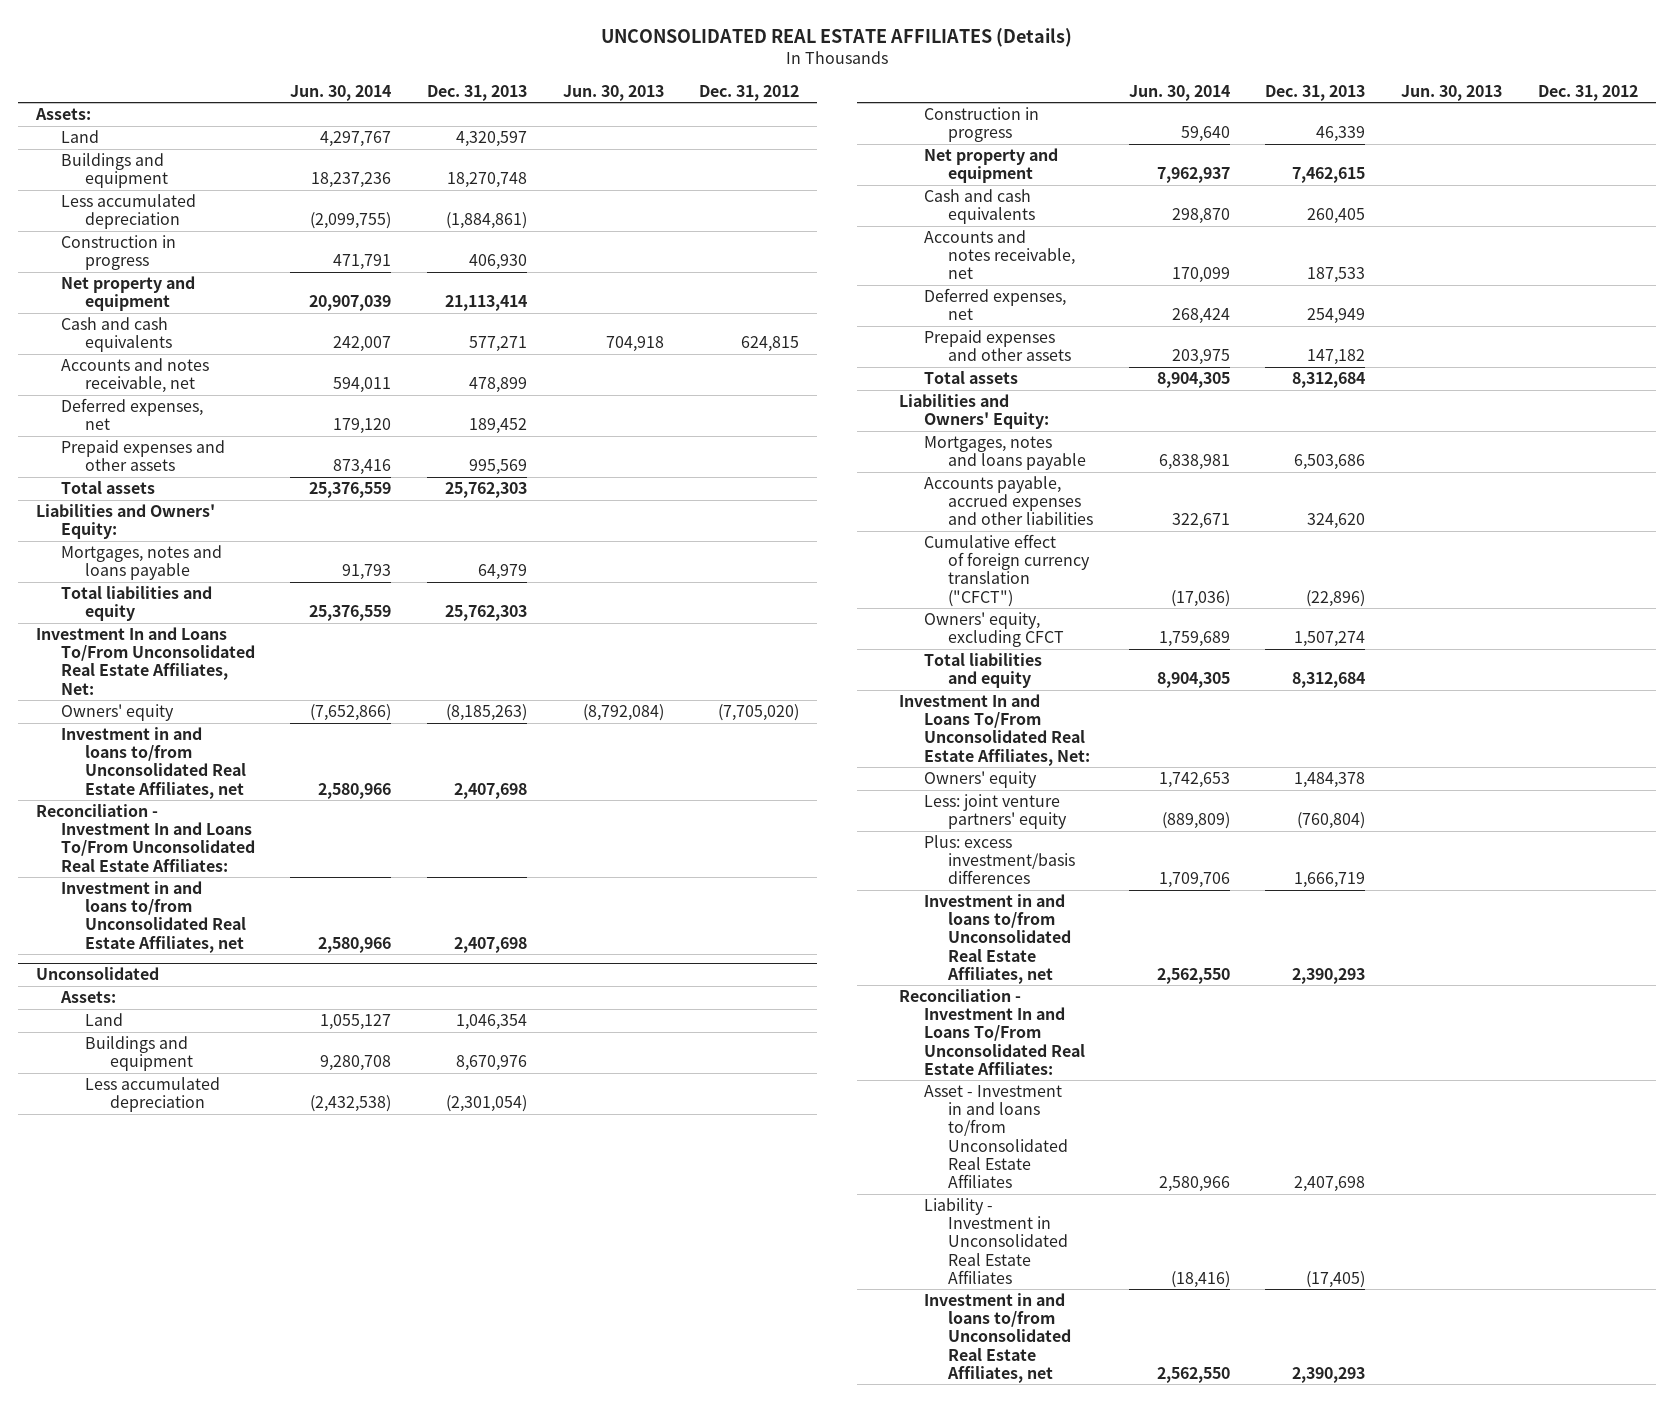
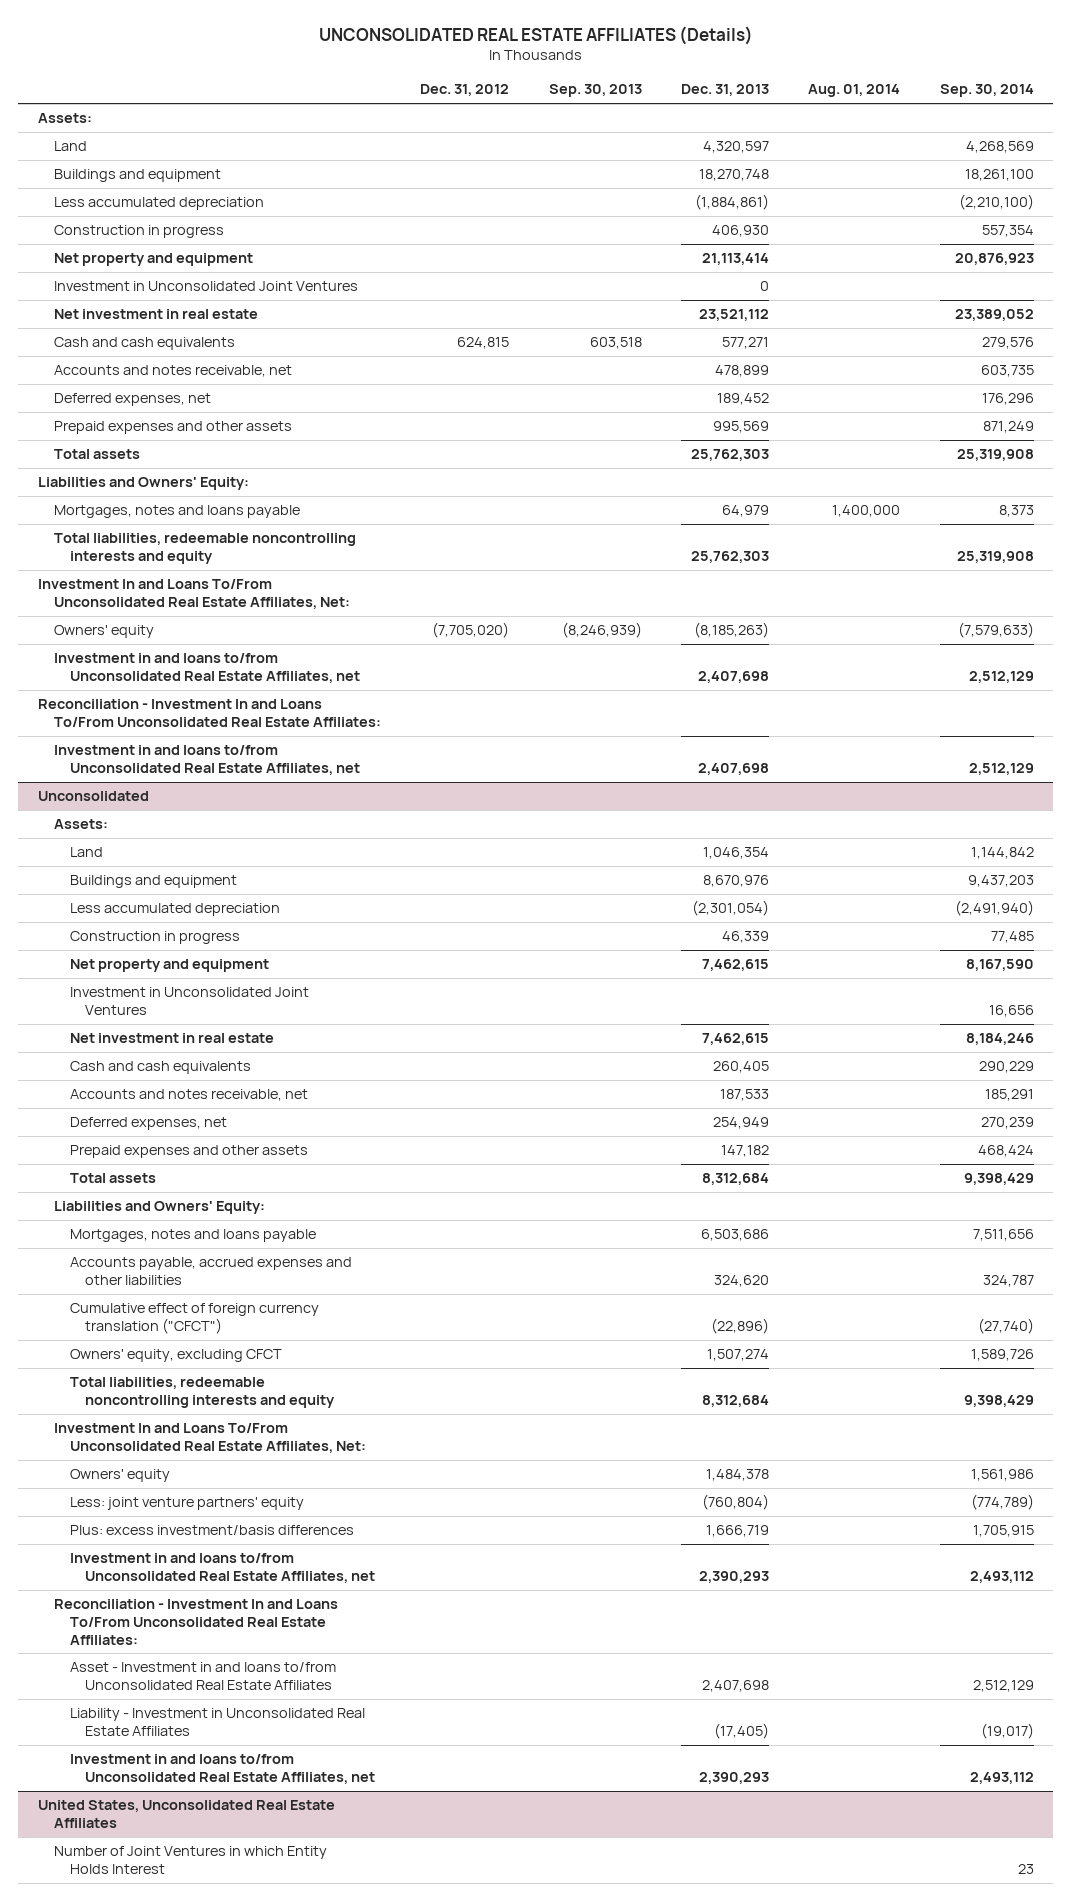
[290,84,392,101] Jun. 30, 2014 -> none
[562,84,664,101] Jun. 30, 2013 -> none
none -> [548,84,642,98] Sep. 30, 2013
none -> [808,84,901,98] Aug. 01, 2014
none -> [939,84,1034,98] Sep. 30, 2014
none -> [53,281,358,292] Investment in Unconsolidated Joint Ventures
none -> [53,309,258,320] Net investment in real estate
[60,586,212,622] Total liabilities and equity -> [53,533,356,564] Total liabilities, redeemable noncontrolling interests and equity
none -> [69,987,309,1015] Investment in Unconsolidated Joint Ventures
none -> [69,1033,274,1044] Net investment in real estate
[923,653,1042,689] Total liabilities and equity -> [69,1377,336,1408] Total liabilities, redeemable noncontrolling interests and equity
none -> [37,1800,335,1828] United States, Unconsolidated Real Estate Affiliates
none -> [53,1846,327,1874] Number of Joint Ventures in which Entity Holds Interest

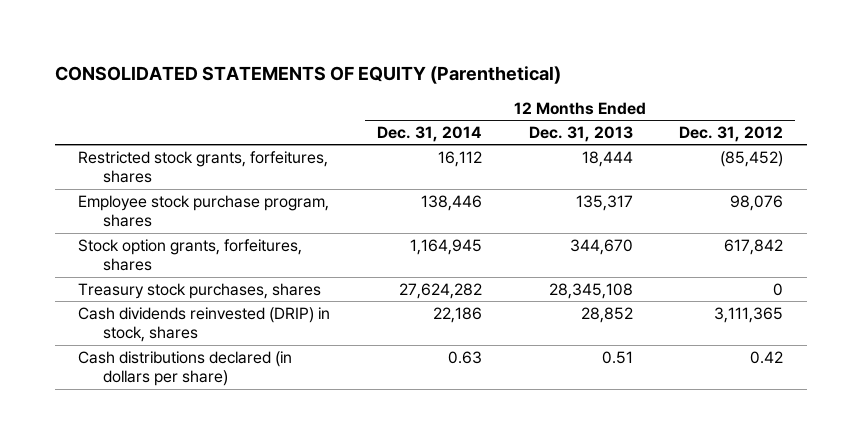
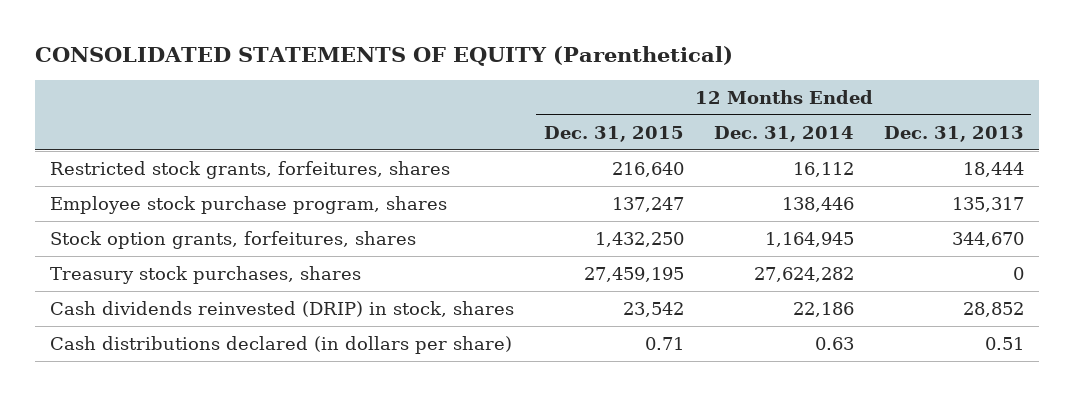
[679,125,784,142] Dec. 31, 2012 -> none
none -> [543,125,684,142] Dec. 31, 2015
[548,282,633,299] 28,345,108 -> [1012,266,1024,280] 0

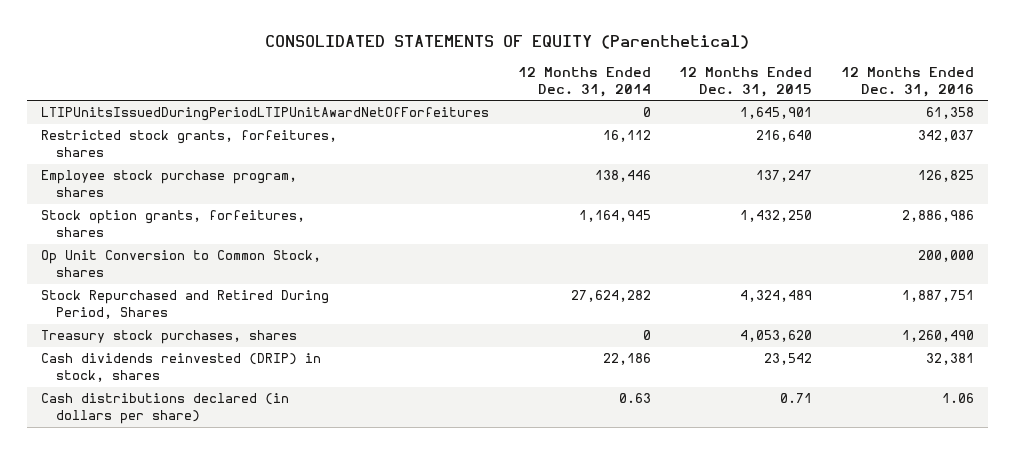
[883,125,1024,142] Dec. 31, 2013 -> none
none -> [840,66,974,97] 12 Months Ended Dec. 31, 2016
none -> [40,107,489,122] LTIPUnitsIssuedDuringPeriodLTIPUnitAwardNetOfForfeitures
none -> [40,250,321,278] Op Unit Conversion to Common Stock, shares
none -> [40,290,329,320] Stock Repurchased and Retired During Period, Shares
[583,266,684,282] 27,459,195 -> [740,330,813,343] 4,053,620
[753,266,854,282] 27,624,282 -> [642,330,651,341] 0

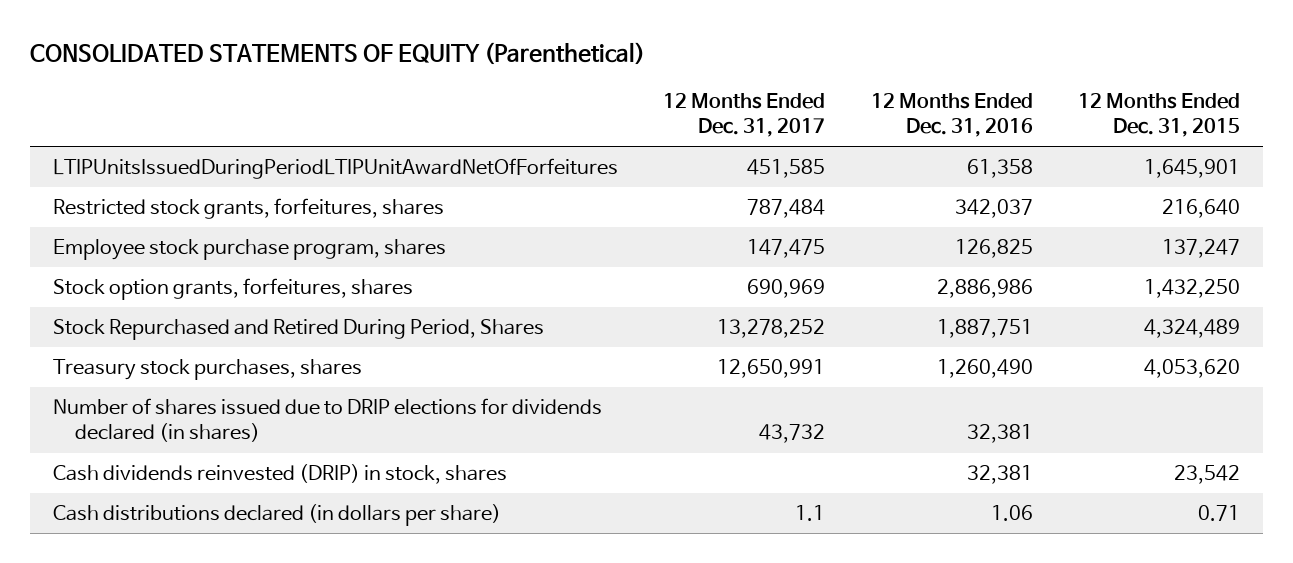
[517,66,651,97] 12 Months Ended Dec. 31, 2014 -> none
none -> [663,93,826,138] 12 Months Ended Dec. 31, 2017
[40,250,321,278] Op Unit Conversion to Common Stock, shares -> none
none -> [53,398,603,443] Number of shares issued due to DRIP elections for dividends declared (in shares)

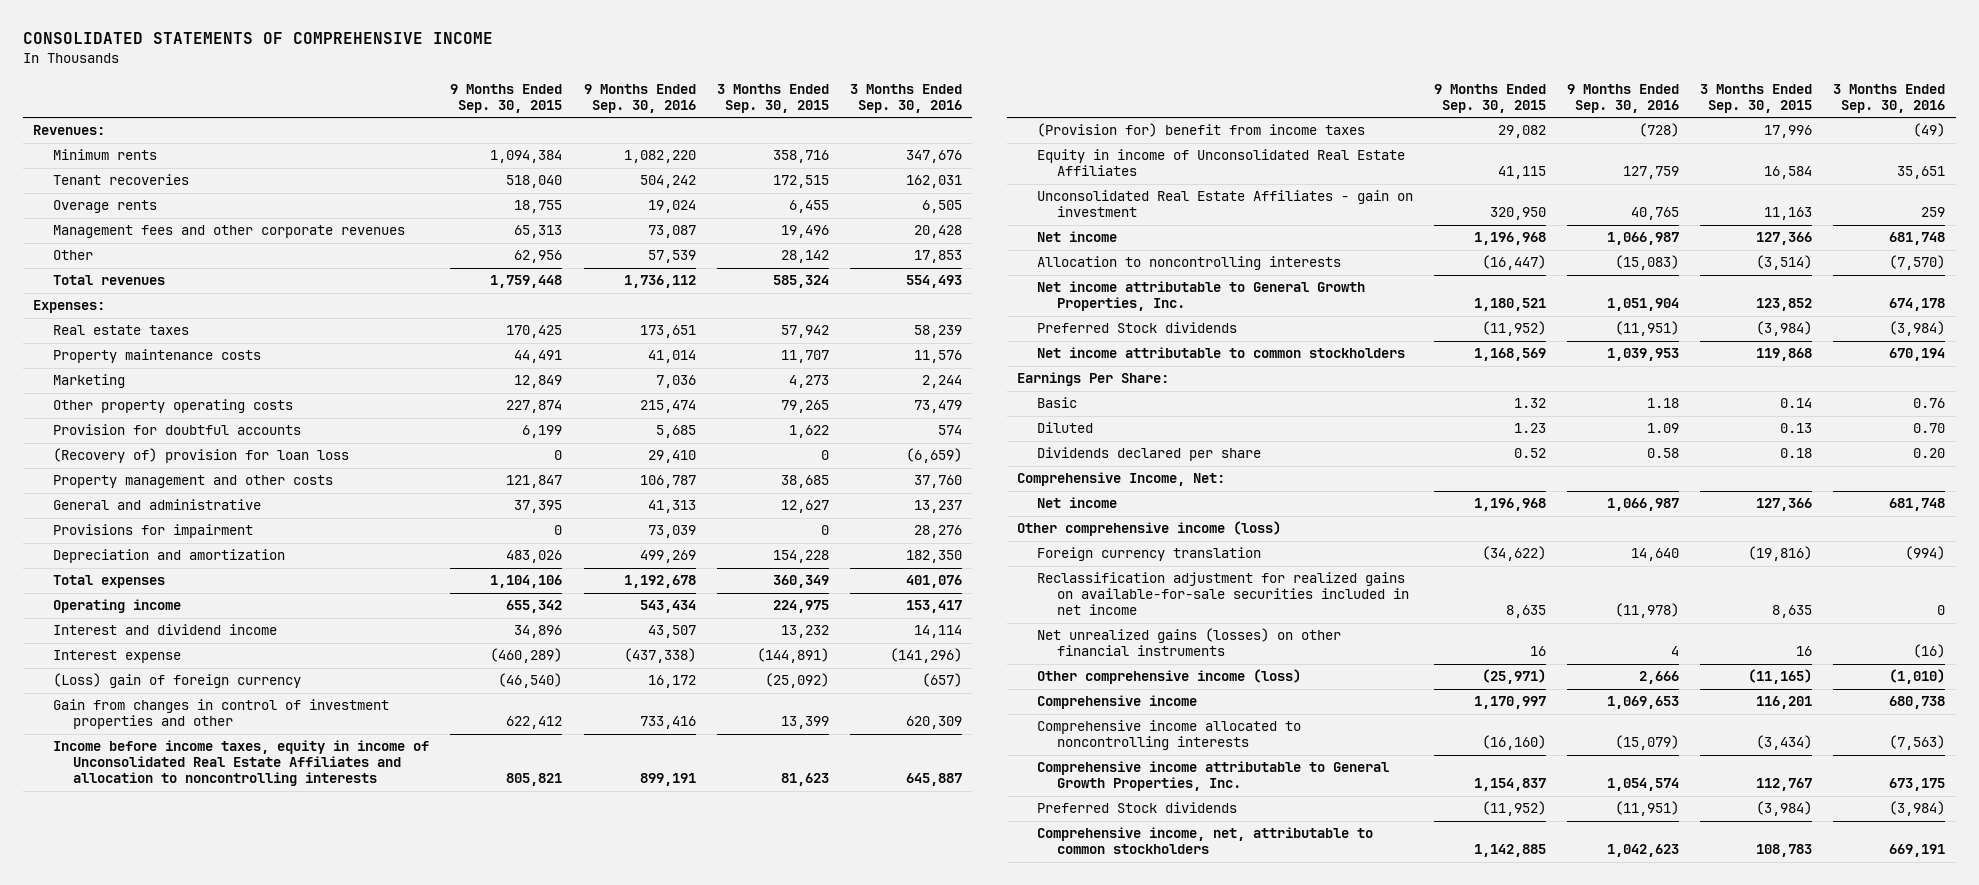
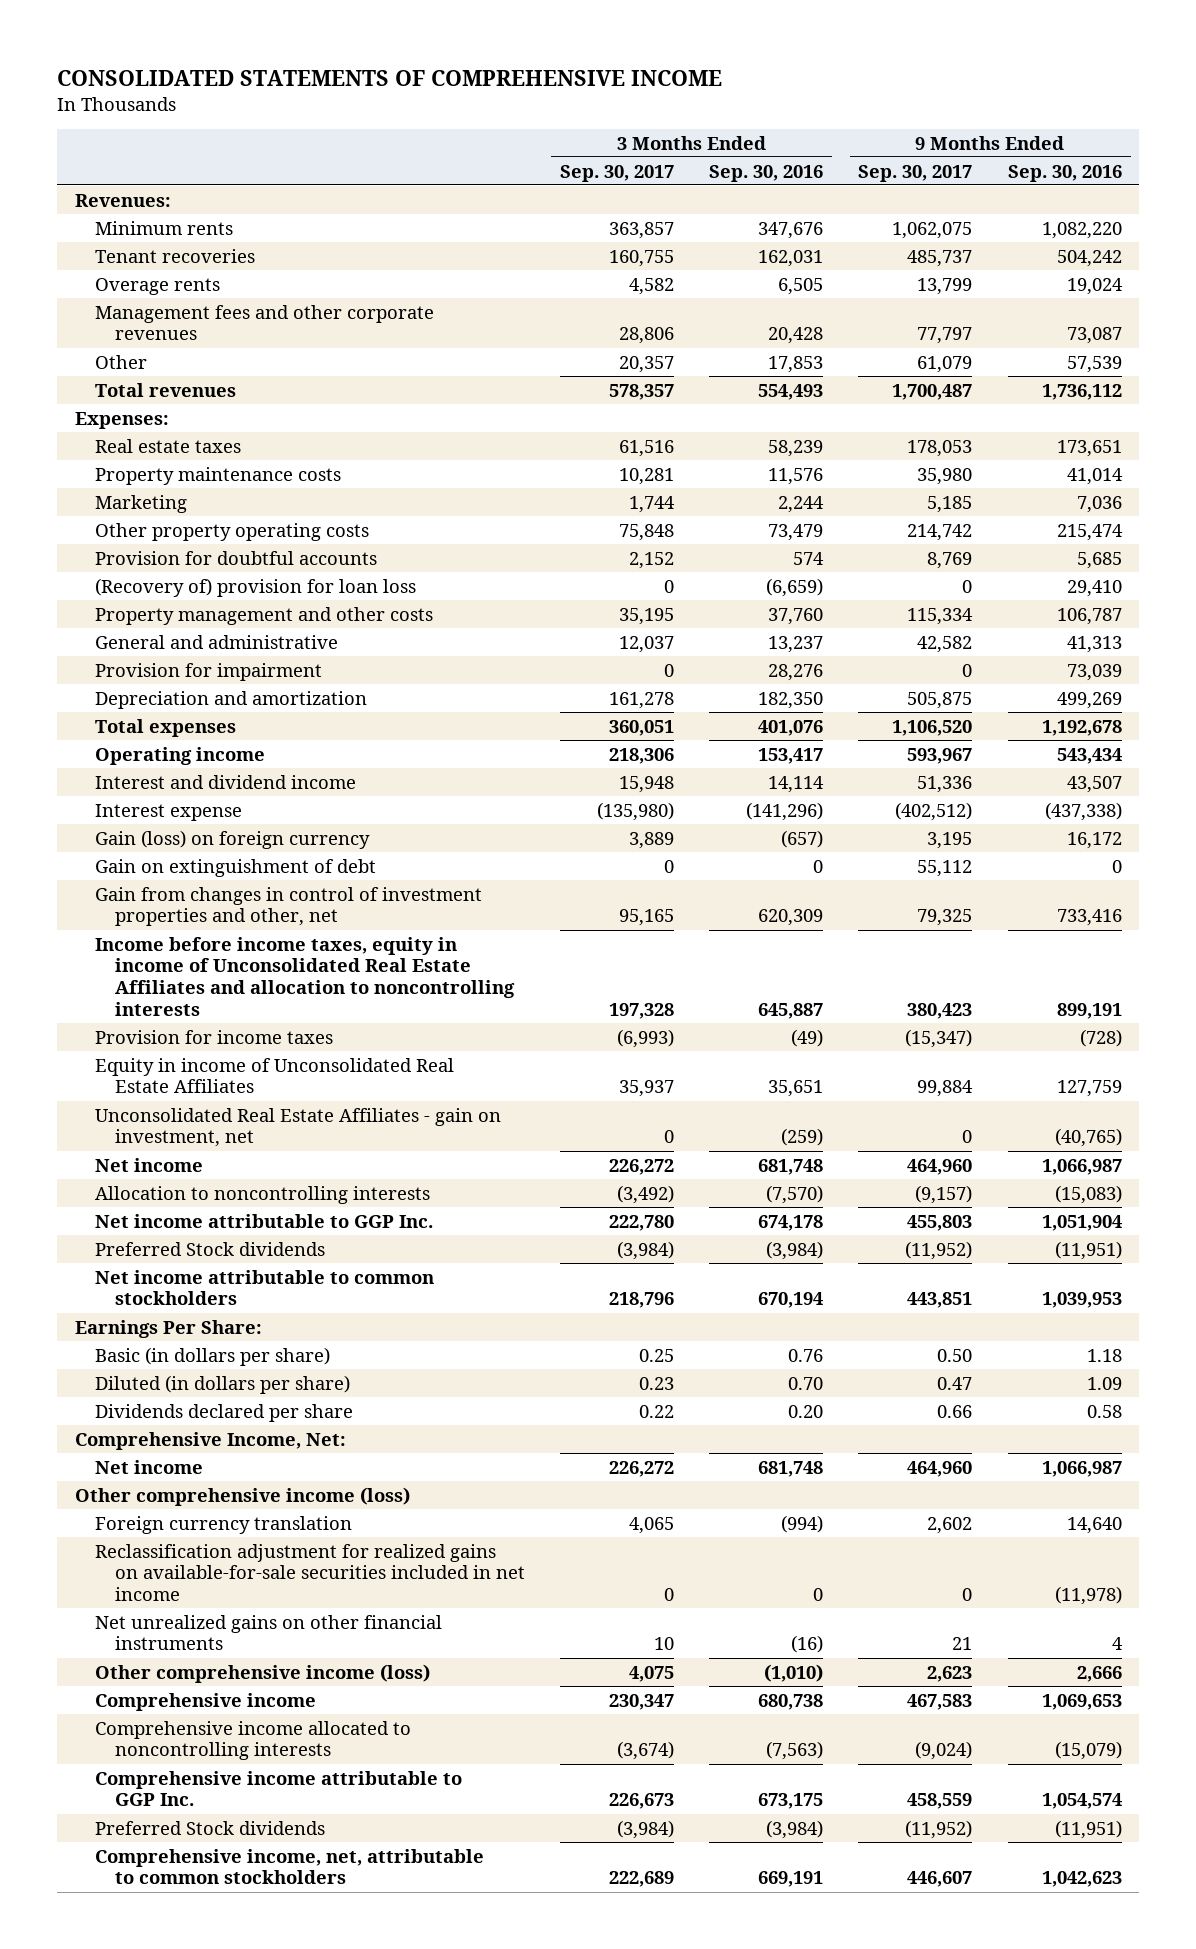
[450,83,563,113] 9 Months Ended Sep. 30, 2015 -> none
[716,83,829,113] 3 Months Ended Sep. 30, 2015 -> none
none -> [559,164,674,182] Sep. 30, 2017
none -> [858,164,973,182] Sep. 30, 2017
[53,524,254,539] Provisions for impairment -> [94,662,322,681] Provision for impairment
[53,673,302,689] (Loss) gain of foreign currency -> [94,829,370,849] Gain (loss) on foreign currency
none -> [94,858,376,877] Gain on extinguishment of debt
[53,699,390,730] Gain from changes in control of investment properties and other -> [94,886,482,927] Gain from changes in control of investment properties and other, net
[1037,123,1366,138] (Provision for) benefit from income taxes -> [94,1029,333,1044] Provision for income taxes
[1037,190,1414,218] Unconsolidated Real Estate Affiliates - gain on investment -> [94,1107,501,1148] Unconsolidated Real Estate Affiliates - gain on investment, net
[1631,207,1680,221] 40,765 -> [1054,1128,1122,1148] (40,765)
[1921,207,1946,218] 259 -> [781,1128,824,1147] (259)
[1037,281,1366,312] Net income attributable to General Growth Properties, Inc. -> [94,1213,433,1228] Net income attributable to GGP Inc.
[1037,397,1078,409] Basic -> [94,1346,330,1366] Basic (in dollars per share)
[1037,422,1094,434] Diluted -> [94,1374,350,1394] Diluted (in dollars per share)
[1037,628,1342,657] Net unrealized gains (losses) on other financial instruments -> [94,1614,442,1651] Net unrealized gains on other financial instruments
[1037,761,1390,792] Comprehensive income attributable to General Growth Properties, Inc. -> [94,1770,462,1807] Comprehensive income attributable to GGP Inc.

